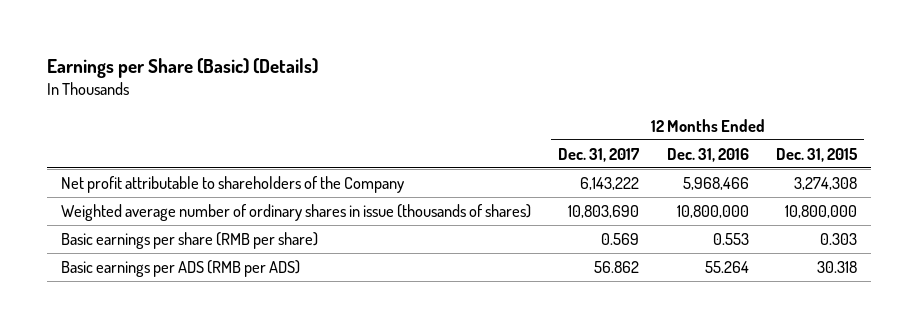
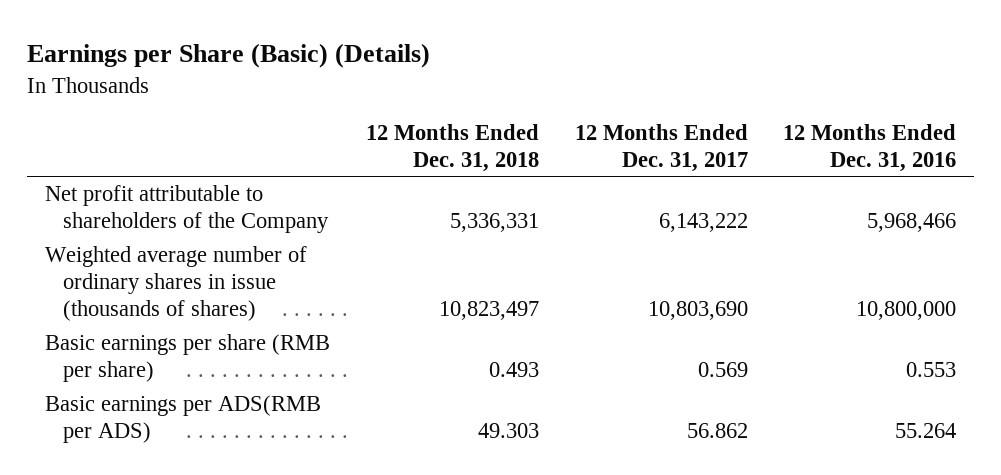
[776,147,859,162] Dec. 31, 2015 -> none
none -> [365,123,539,172] 12 Months Ended Dec. 31, 2018
[60,259,300,277] Basic earnings per ADS (RMB per ADS) -> [44,395,321,444] Basic earnings per ADS(RMB per ADS)

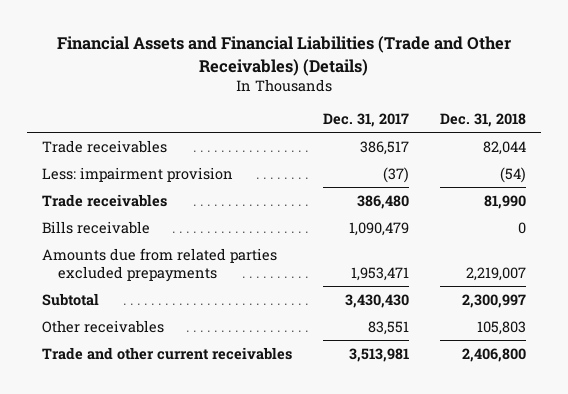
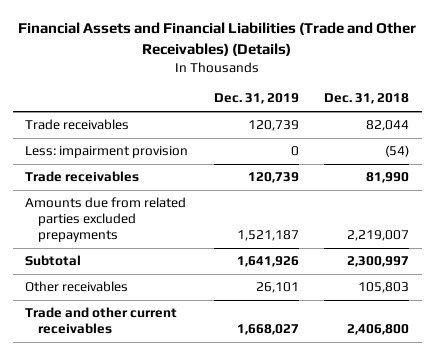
[322,112,409,127] Dec. 31, 2017 -> none
none -> [213,93,299,105] Dec. 31, 2019
[42,220,151,234] Bills receivable -> none

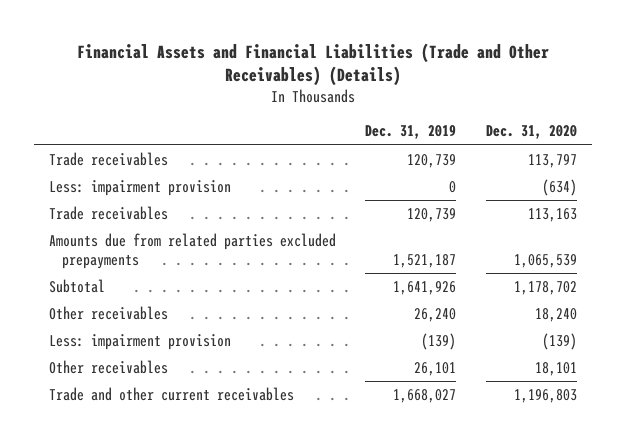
[324,93,410,105] Dec. 31, 2018 -> none
none -> [486,125,578,140] Dec. 31, 2020
none -> [48,305,168,320] Other receivables
none -> [48,333,231,350] Less: impairment provision

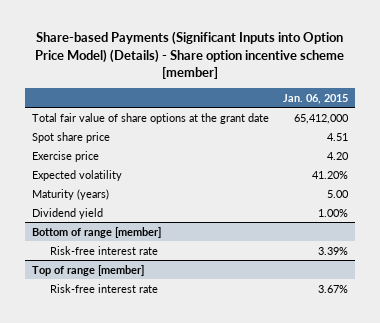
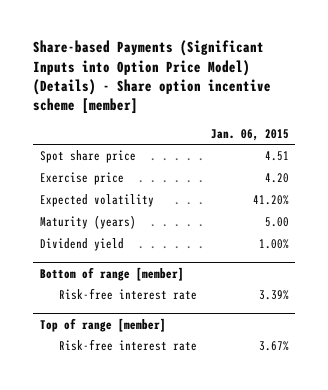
[31,112,269,124] Total fair value of share options at the grant date -> none

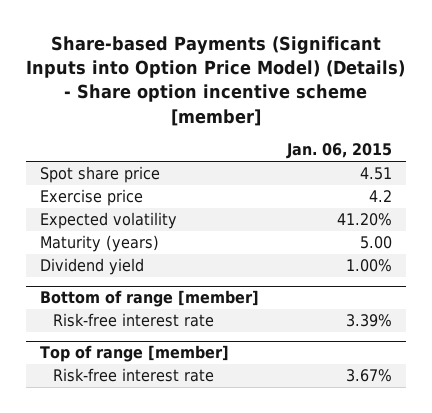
[264,173,289,184] 4.20 -> [369,190,393,203] 4.2

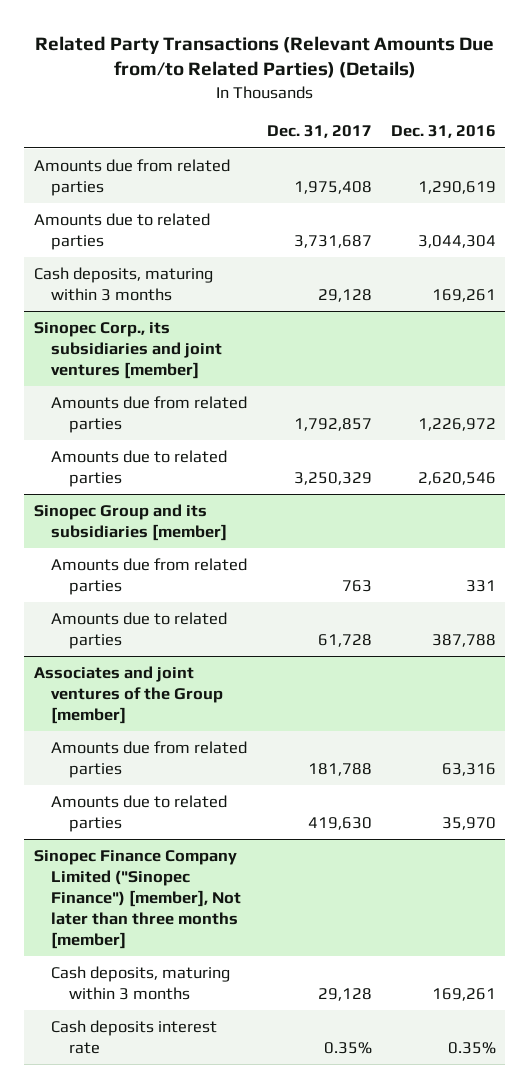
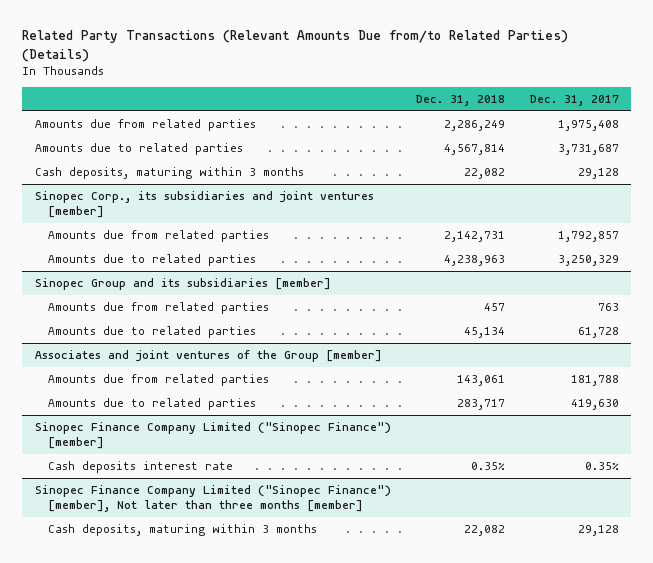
[390,125,496,139] Dec. 31, 2016 -> none
none -> [415,94,505,106] Dec. 31, 2018
none -> [34,422,391,449] Sinopec Finance Company Limited ("Sinopec Finance") [member]
none -> [48,461,234,474] Cash deposits interest rate
[51,1020,218,1055] Cash deposits interest rate -> none

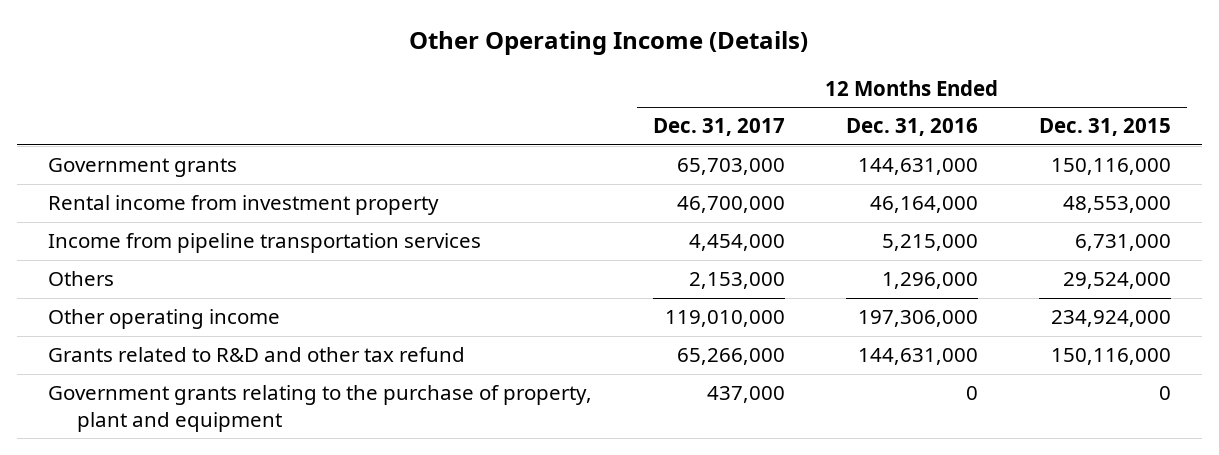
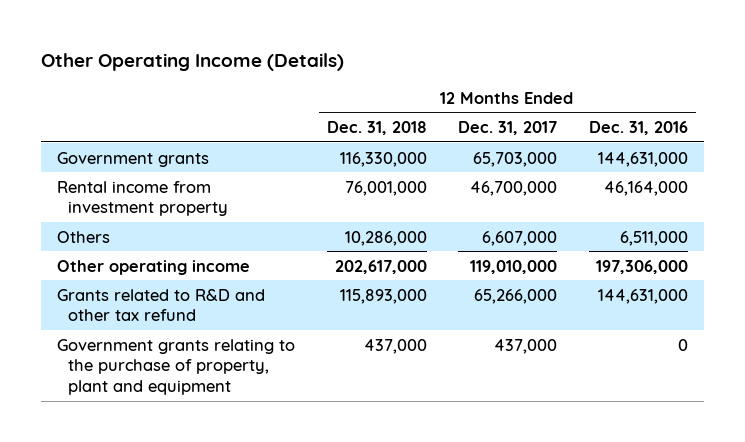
[1039,118,1172,137] Dec. 31, 2015 -> none
none -> [326,121,427,136] Dec. 31, 2018
[47,233,481,254] Income from pipeline transportation services -> none
[688,272,785,290] 2,153,000 -> [482,230,558,246] 6,607,000
[882,272,979,290] 1,296,000 -> [620,230,689,246] 6,511,000

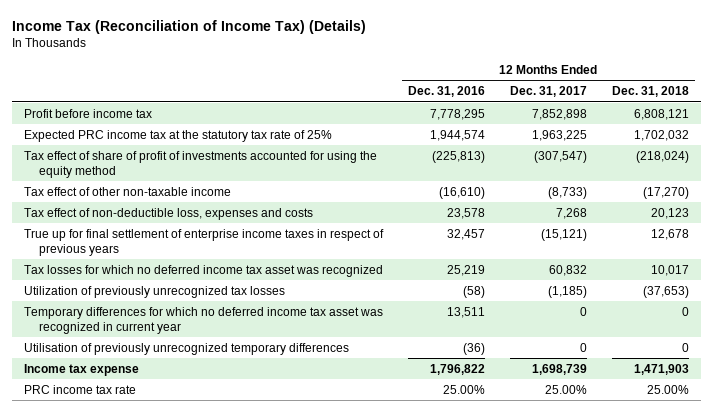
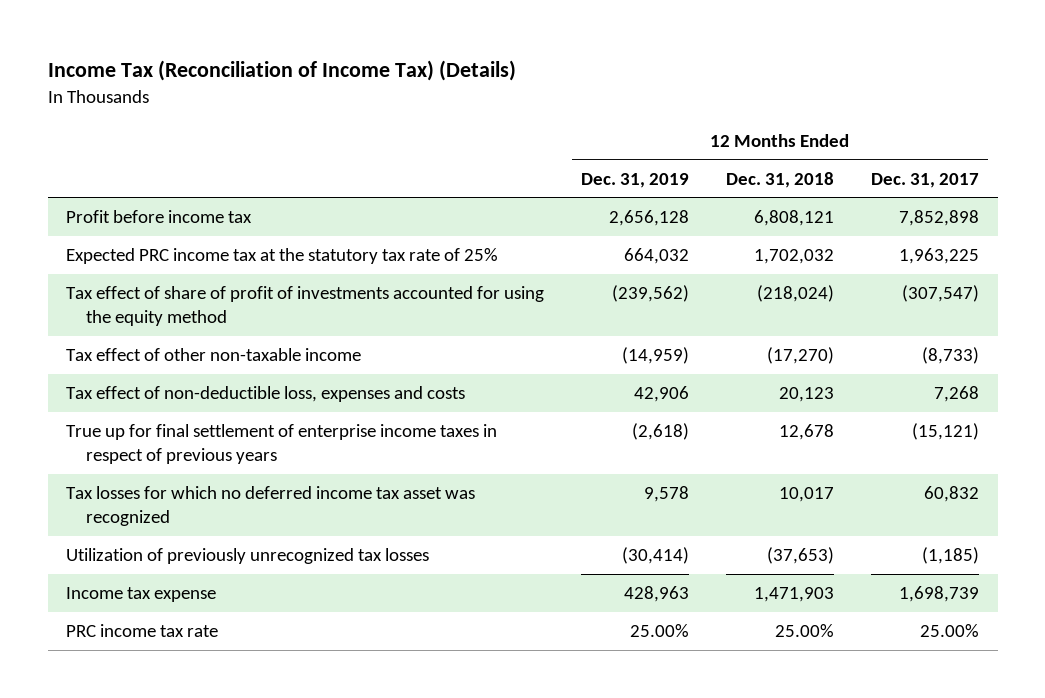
[407,86,485,98] Dec. 31, 2016 -> none
none -> [581,172,690,188] Dec. 31, 2019
[24,306,384,334] Temporary differences for which no deferred income tax asset was recognized in current year -> none
[24,342,350,355] Utilisation of previously unrecognized temporary differences -> none

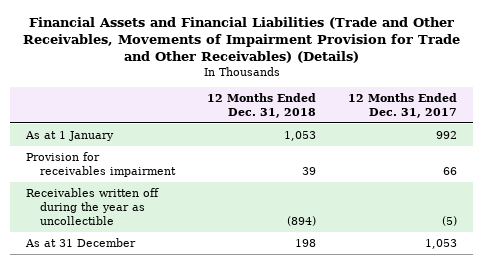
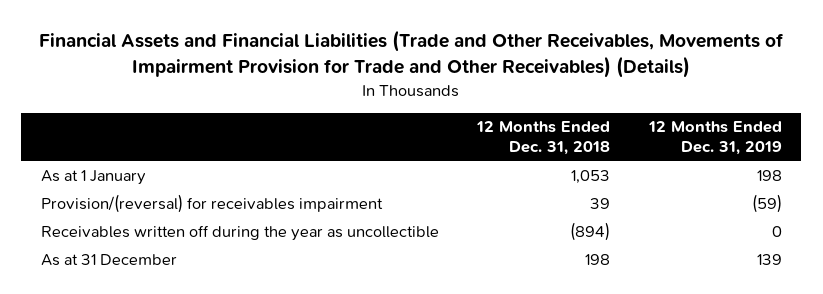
[348,92,458,119] 12 Months Ended Dec. 31, 2017 -> none
none -> [647,121,782,155] 12 Months Ended Dec. 31, 2019
[26,151,176,177] Provision for receivables impairment -> [40,193,383,213] Provision/(reversal) for receivables impairment

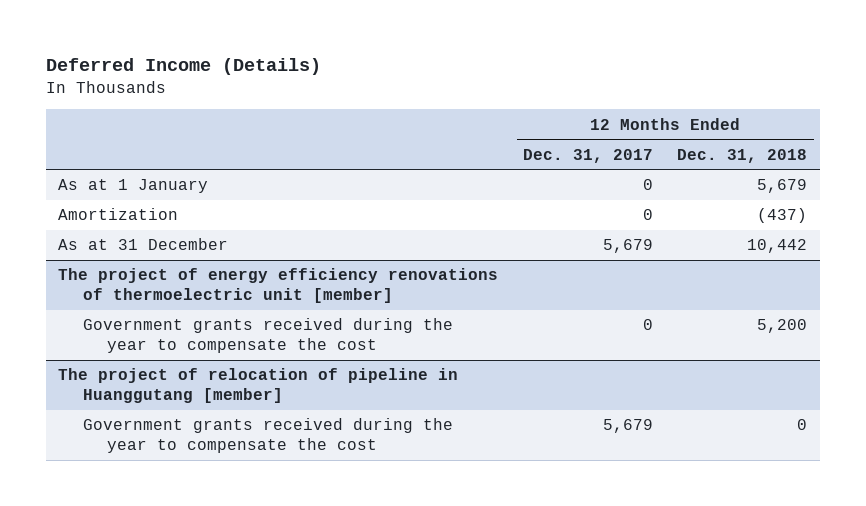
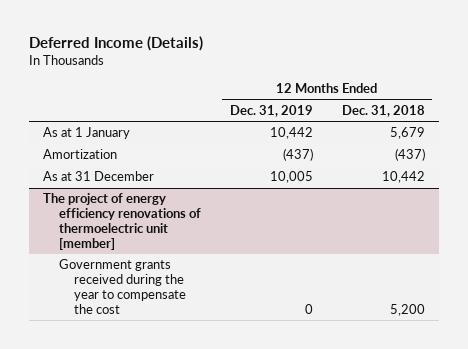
[522,148,653,163] Dec. 31, 2017 -> none
none -> [229,105,313,118] Dec. 31, 2019
[58,368,459,404] The project of relocation of pipeline in Huanggutang [member] -> none
[82,418,453,454] Government grants received during the year to compensate the cost -> none

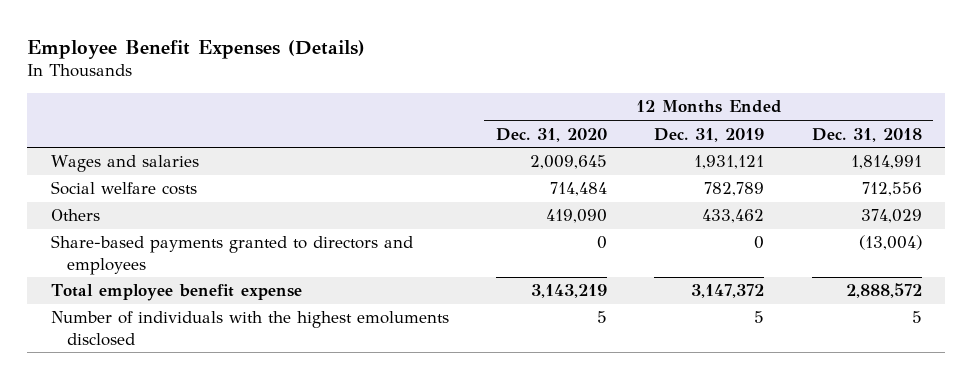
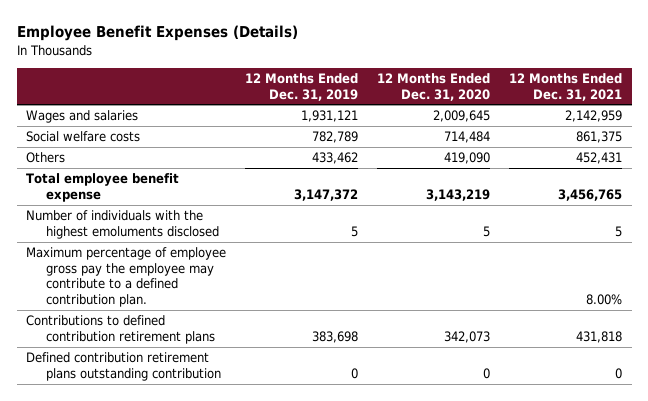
[811,127,922,142] Dec. 31, 2018 -> none
none -> [509,73,623,101] 12 Months Ended Dec. 31, 2021
[51,235,414,275] Share-based payments granted to directors and employees -> none
none -> [26,247,227,307] Maximum percentage of employee gross pay the employee may contribute to a defined contribution plan.
none -> [26,315,216,344] Contributions to defined contribution retirement plans
none -> [26,352,222,381] Defined contribution retirement plans outstanding contribution

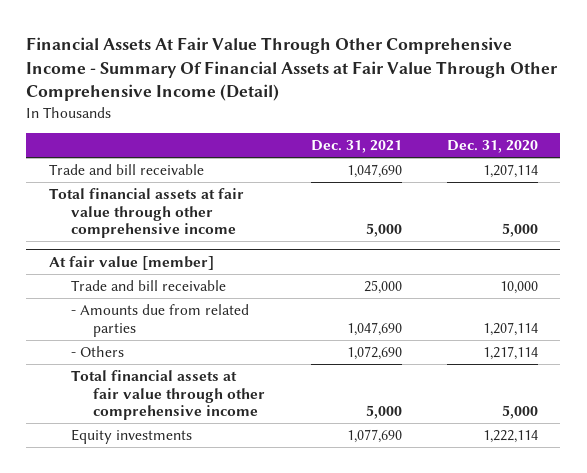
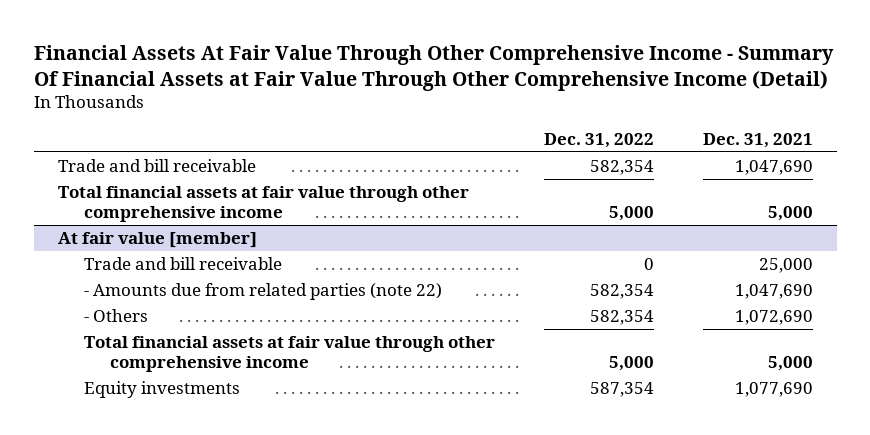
[446,140,538,154] Dec. 31, 2020 -> none
none -> [543,132,654,148] Dec. 31, 2022
[71,303,250,337] - Amounts due from related parties -> [84,283,443,301] - Amounts due from related parties (note 22)

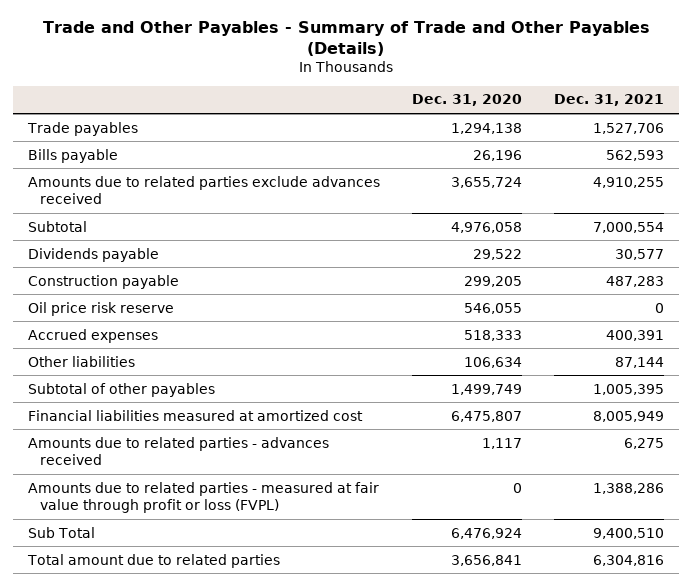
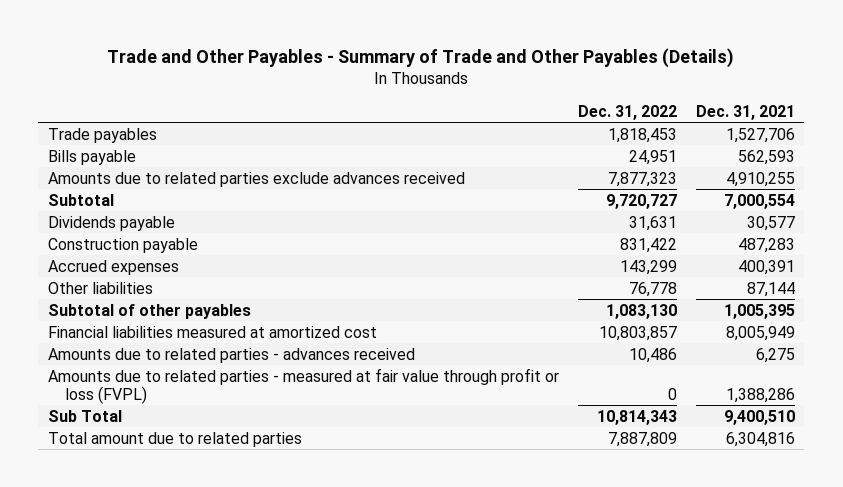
[412,94,523,107] Dec. 31, 2020 -> none
none -> [577,104,677,120] Dec. 31, 2022
[28,301,175,316] Oil price risk reserve -> none

